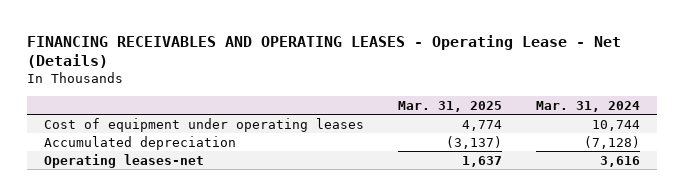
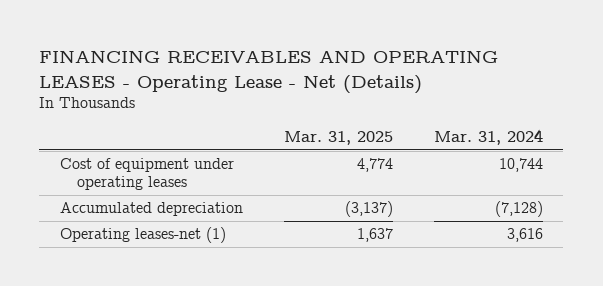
[43,153,204,168] Operating leases-net -> [59,227,226,244] Operating leases-net (1)

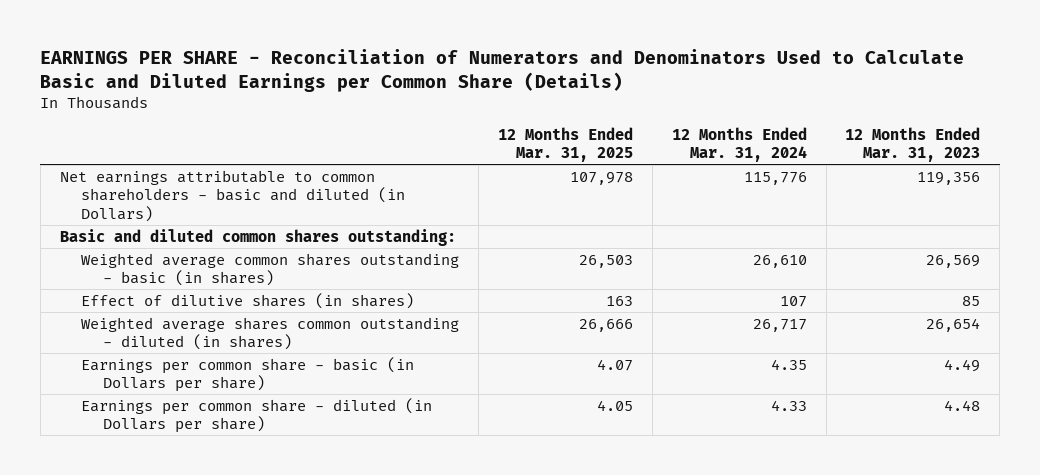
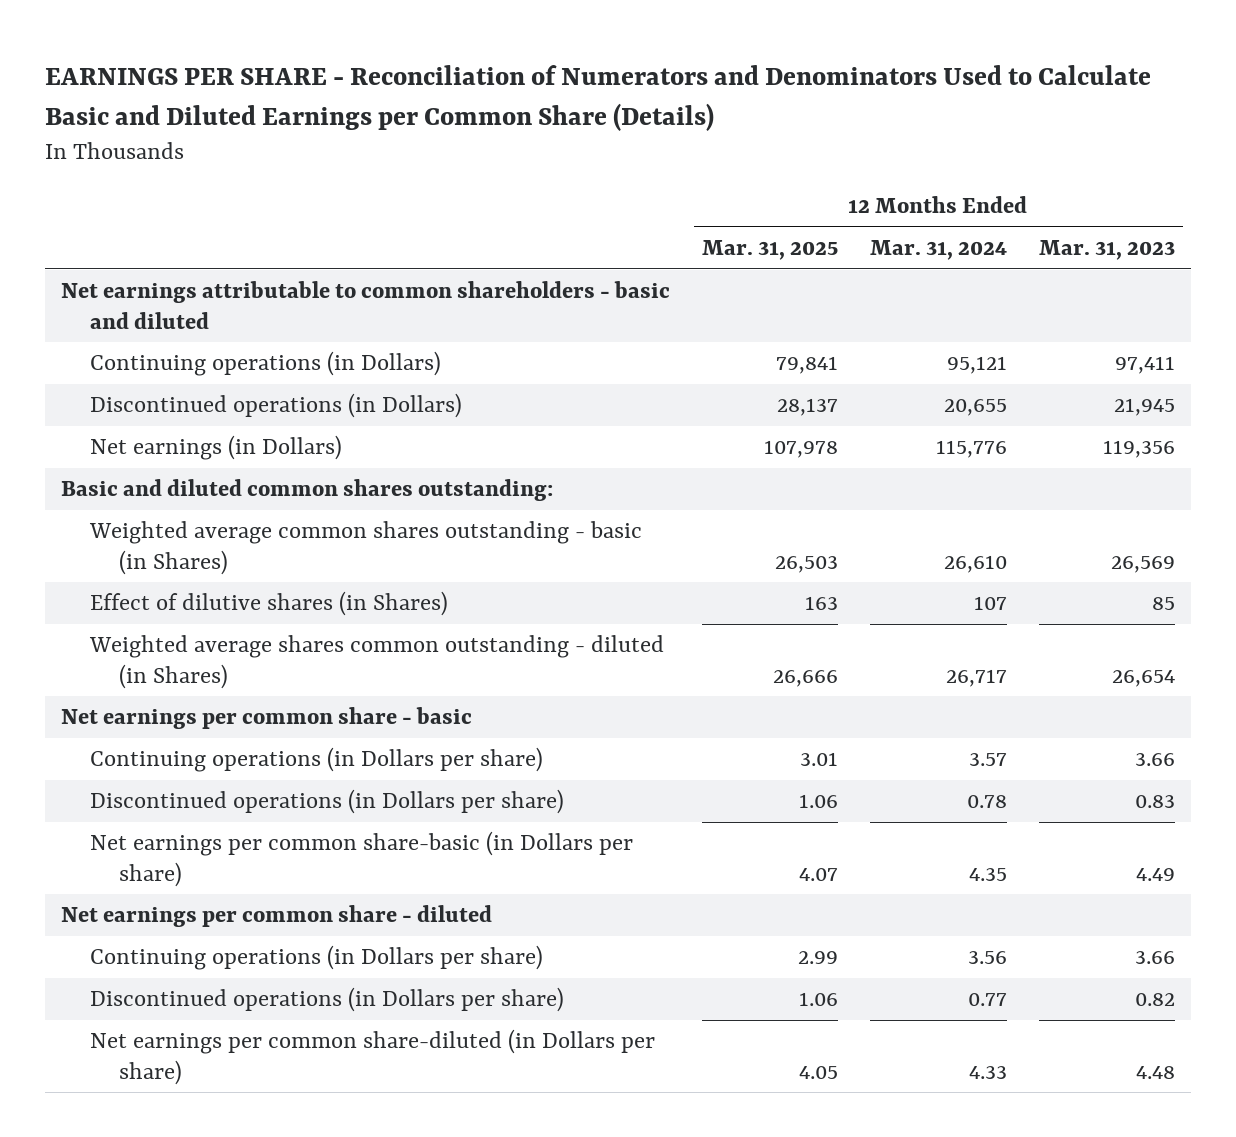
none -> [60,281,670,329] Net earnings attributable to common shareholders - basic and diluted
none -> [89,351,441,377] Continuing operations (in Dollars)
none -> [89,393,462,419] Discontinued operations (in Dollars)
[59,169,406,223] Net earnings attributable to common shareholders - basic and diluted (in Dollars) -> [89,435,342,461] Net earnings (in Dollars)
[81,252,460,287] Weighted average common shares outstanding - basic (in shares) -> [88,521,642,575] Weighted average common shares outstanding - basic (in Shares)
[81,292,415,309] Effect of dilutive shares (in shares) -> [89,591,448,617] Effect of dilutive shares (in Shares)
[81,316,460,351] Weighted average shares common outstanding - diluted (in shares) -> [88,635,664,689] Weighted average shares common outstanding - diluted (in Shares)
none -> [60,707,472,730] Net earnings per common share - basic
none -> [89,747,543,773] Continuing operations (in Dollars per share)
none -> [89,789,564,815] Discontinued operations (in Dollars per share)
[81,356,415,393] Earnings per common share - basic (in Dollars per share) -> [89,831,633,887] Net earnings per common share-basic (in Dollars per share)
none -> [60,905,492,928] Net earnings per common share - diluted
none -> [89,945,543,971] Continuing operations (in Dollars per share)
none -> [89,987,564,1013] Discontinued operations (in Dollars per share)
[81,397,433,434] Earnings per common share - diluted (in Dollars per share) -> [89,1029,655,1085] Net earnings per common share-diluted (in Dollars per share)

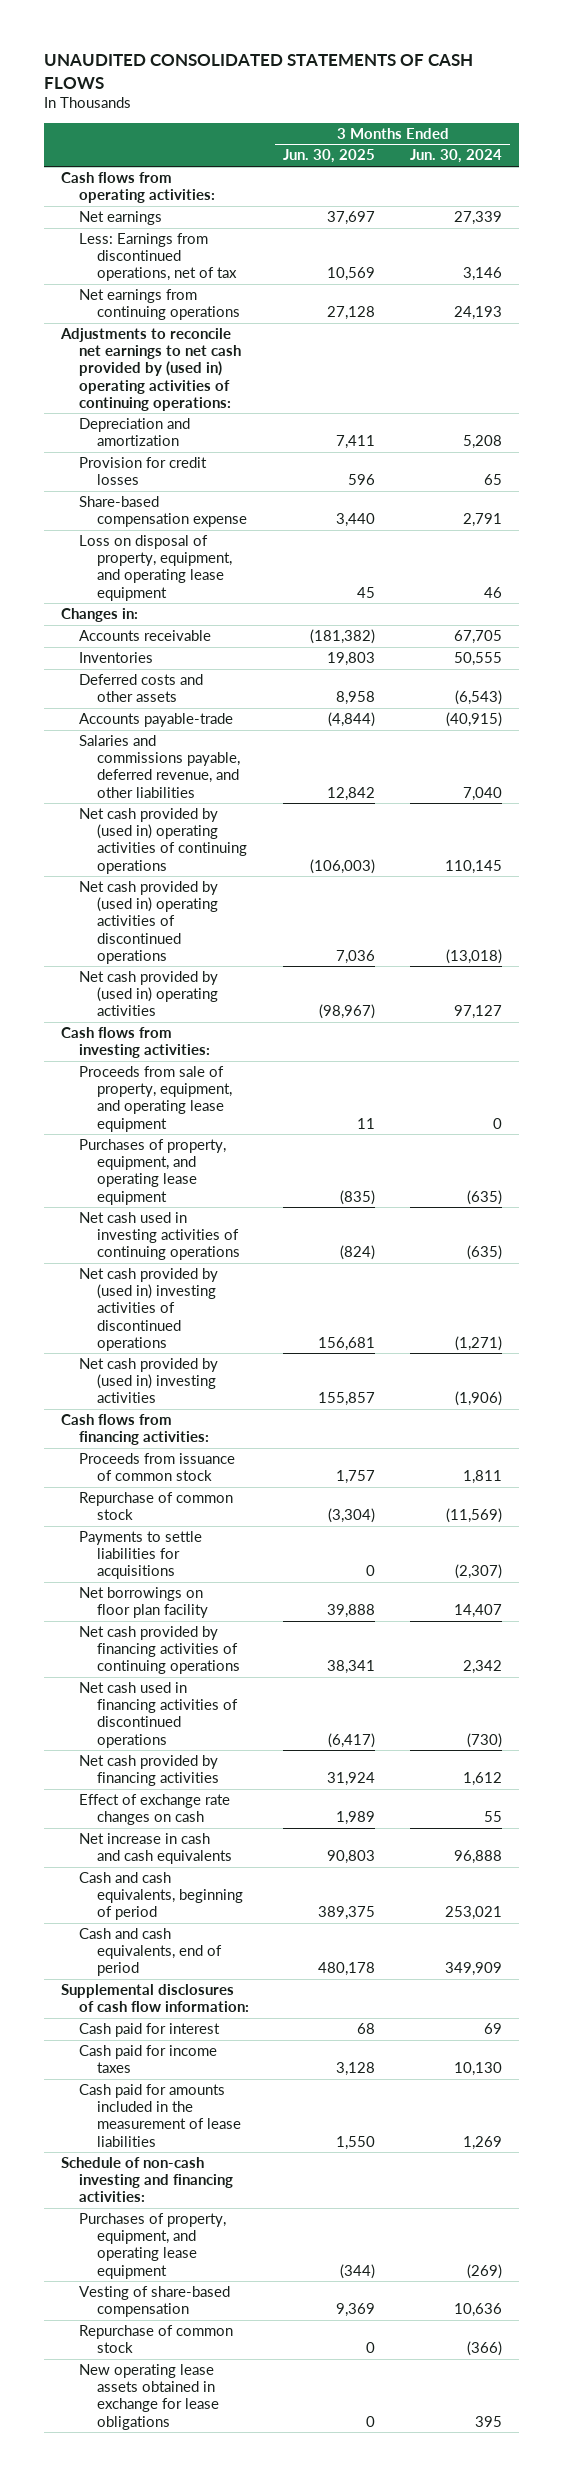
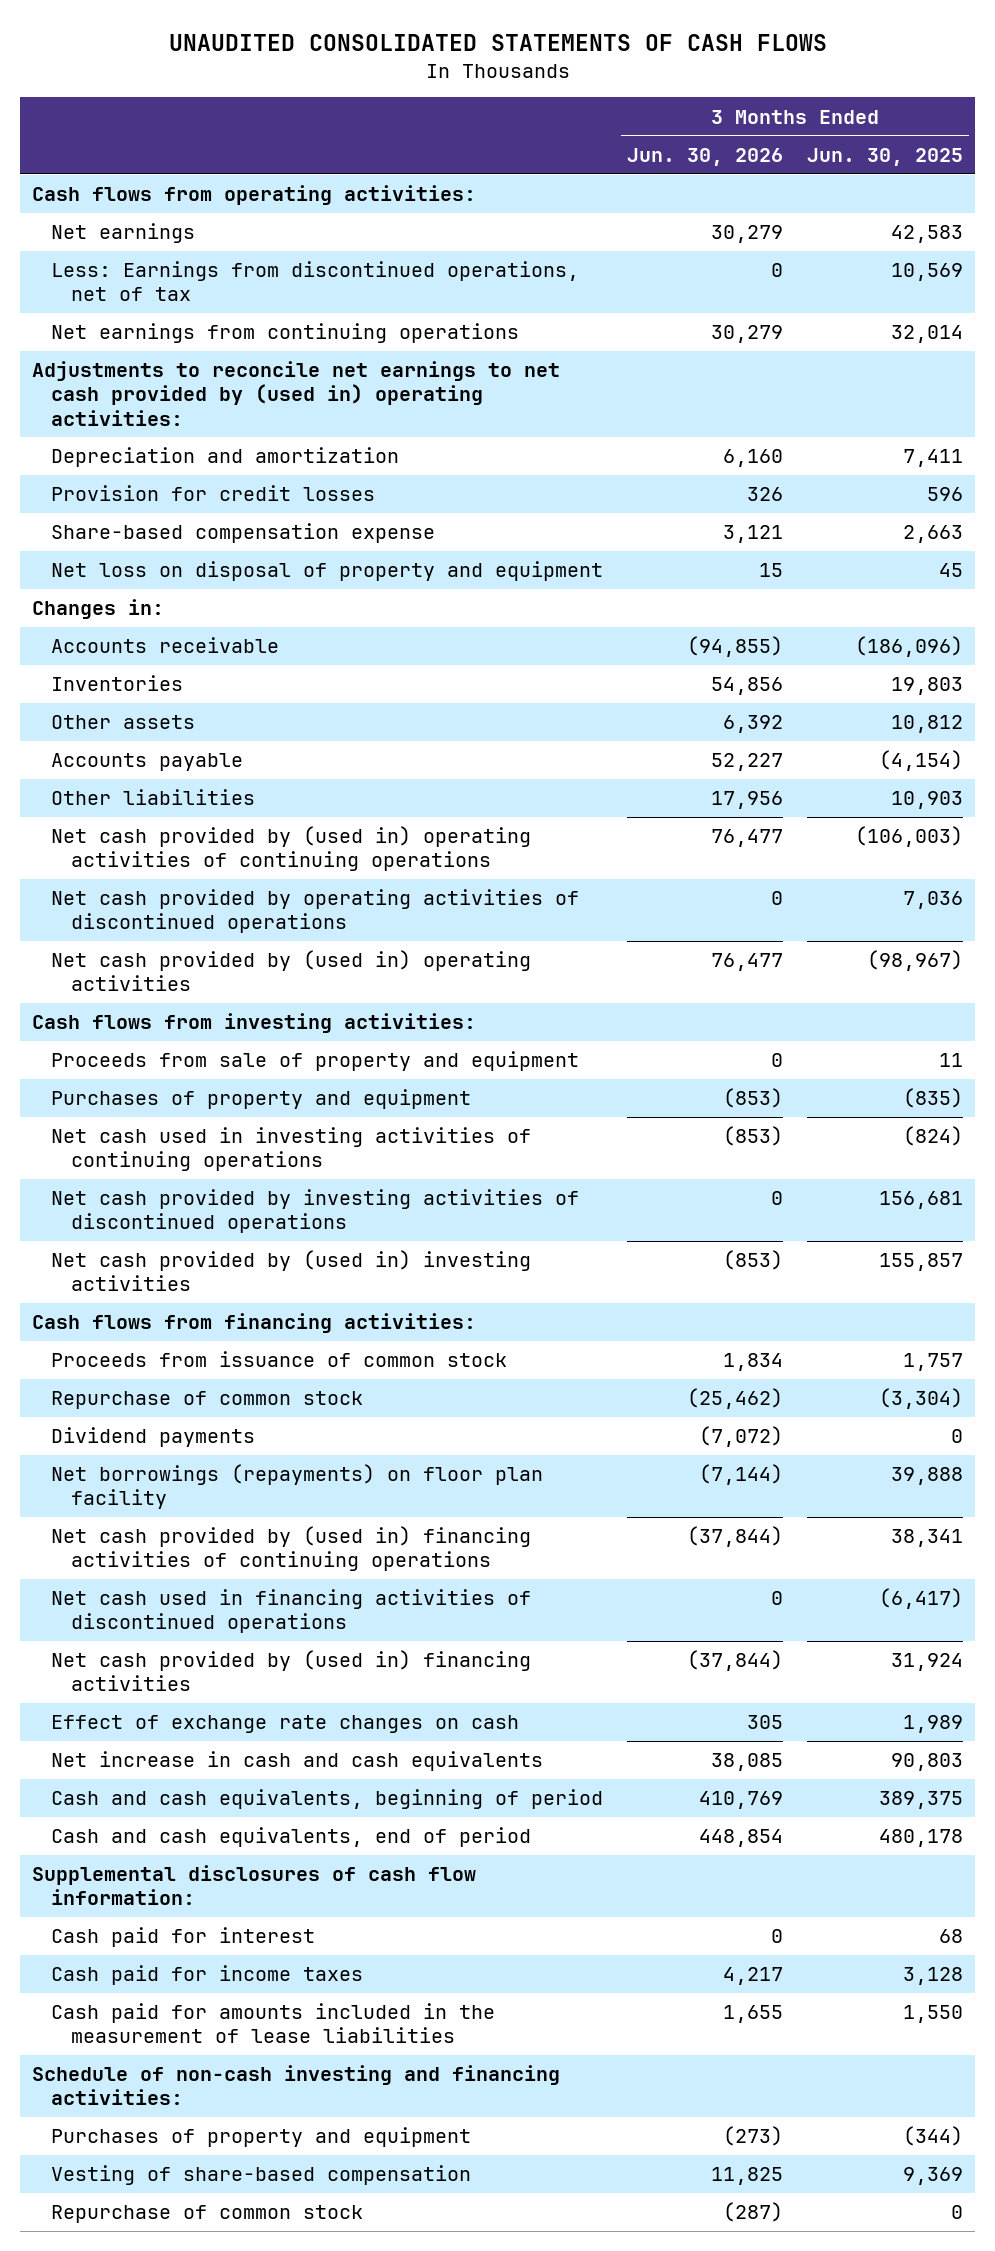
[409,149,502,164] Jun. 30, 2024 -> none
none -> [627,147,784,166] Jun. 30, 2026
[327,211,376,226] 37,697 -> [891,225,964,244] 42,583
[327,306,376,321] 27,128 -> [891,325,964,344] 32,014
[60,328,241,411] Adjustments to reconcile net earnings to net cash provided by (used in) operating activities of continuing operations: -> [31,361,560,426] Adjustments to reconcile net earnings to net cash provided by (used in) operating activities:
[336,513,376,528] 3,440 -> [903,525,964,544] 2,663
[78,535,232,601] Loss on disposal of property, equipment, and operating lease equipment -> [51,561,604,582] Net loss on disposal of property and equipment
[310,629,376,645] (181,382) -> [855,636,964,658] (186,096)
[78,735,240,798] Salaries and commissions payable, deferred revenue, and other liabilities -> none
[78,674,203,703] Deferred costs and other assets -> [51,715,196,730] Other assets
[336,691,376,706] 8,958 -> [891,715,964,734] 10,812
[78,713,233,728] Accounts payable-trade -> [51,753,244,772] Accounts payable
[328,712,376,728] (4,844) -> [879,750,964,772] (4,154)
none -> [51,789,256,806] Other liabilities
[78,881,218,964] Net cash provided by (used in) operating activities of discontinued operations -> [51,889,580,934] Net cash provided by operating activities of discontinued operations
[78,1066,232,1132] Proceeds from sale of property, equipment, and operating lease equipment -> [51,1051,580,1072] Proceeds from sale of property and equipment
[78,1139,226,1205] Purchases of property, equipment, and operating lease equipment -> [51,1089,472,1110] Purchases of property and equipment
[78,1268,218,1351] Net cash provided by (used in) investing activities of discontinued operations -> [51,1189,580,1234] Net cash provided by investing activities of discontinued operations
[78,1531,202,1580] Payments to settle liabilities for acquisitions -> none
none -> [51,1427,256,1448] Dividend payments
[78,1587,208,1619] Net borrowings on floor plan facility -> [51,1464,544,1510] Net borrowings (repayments) on floor plan facility
[78,1626,240,1675] Net cash provided by financing activities of continuing operations -> [51,1526,532,1572] Net cash provided by (used in) financing activities of continuing operations
[78,1755,219,1787] Net cash provided by financing activities -> [51,1650,532,1692] Net cash provided by (used in) financing activities
[78,2213,226,2279] Purchases of property, equipment, and operating lease equipment -> [51,2127,472,2148] Purchases of property and equipment
[78,2364,219,2430] New operating lease assets obtained in exchange for lease obligations -> none

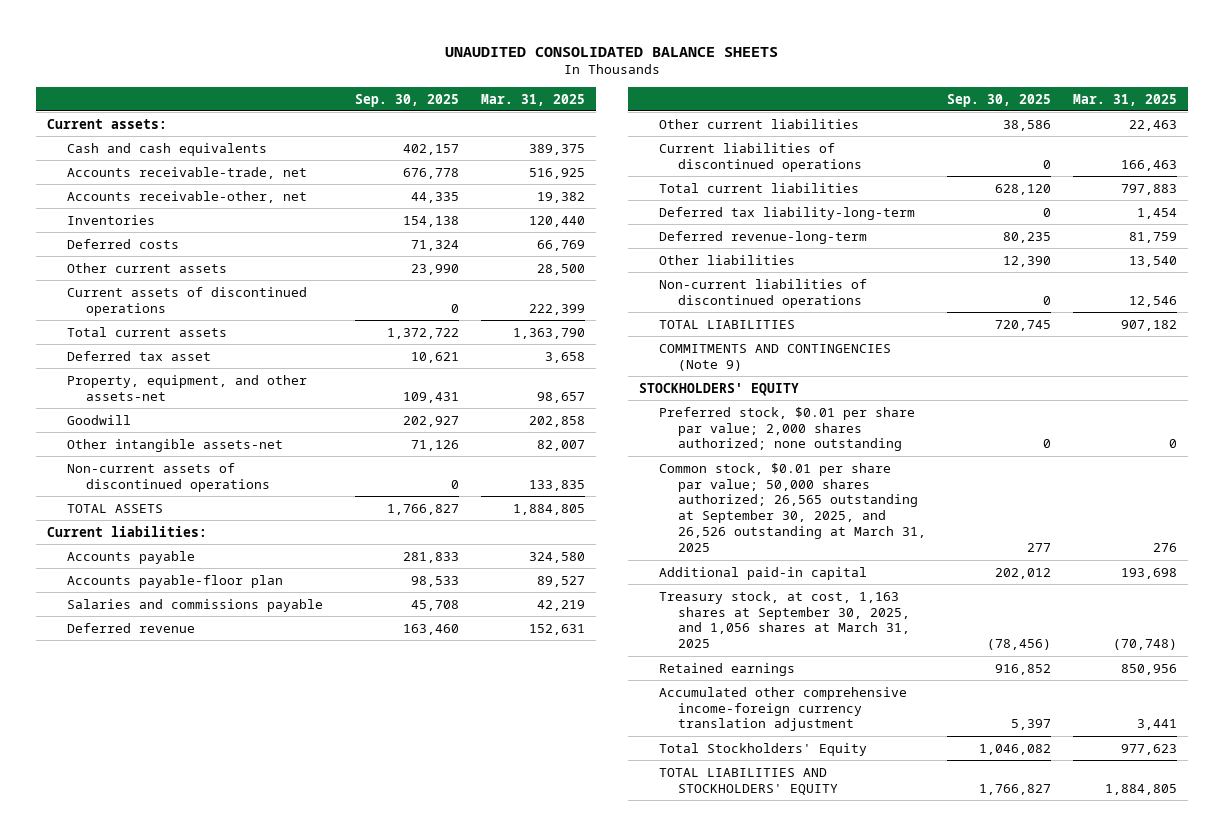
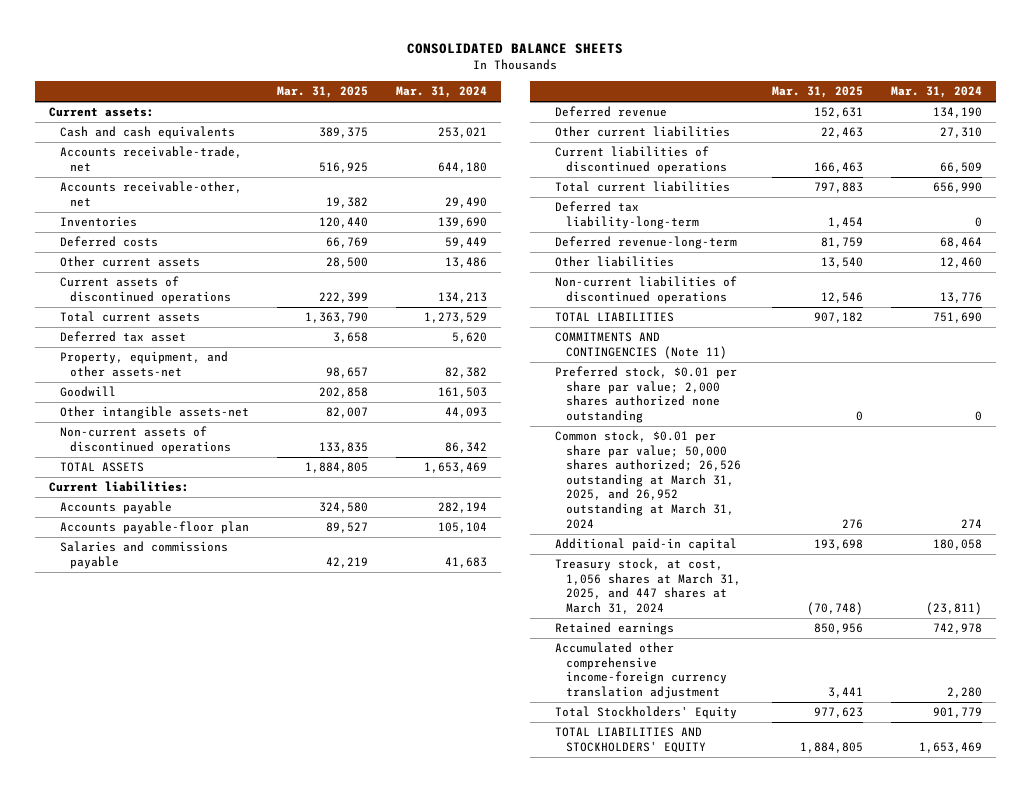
[445,46,779,57] UNAUDITED CONSOLIDATED BALANCE SHEETS -> [407,43,624,55] CONSOLIDATED BALANCE SHEETS
[355,93,460,107] Sep. 30, 2025 -> none
none -> [395,86,487,99] Mar. 31, 2024
[639,382,800,396] STOCKHOLDERS' EQUITY -> none
[658,343,891,371] COMMITMENTS AND CONTINGENCIES (Note 9) -> [555,332,728,359] COMMITMENTS AND CONTINGENCIES (Note 11)
[658,406,915,452] Preferred stock, $0.01 per share par value; 2,000 shares authorized; none outstanding -> [555,366,738,423] Preferred stock, $0.01 per share par value; 2,000 shares authorized none outstanding
[658,462,926,553] Common stock, $0.01 per share par value; 50,000 shares authorized; 26,565 outstanding at September 30, 2025, and 26,526 outstanding at March 31, 2025 -> [555,430,742,529] Common stock, $0.01 per share par value; 50,000 shares authorized; 26,526 outstanding at March 31, 2025, and 26,952 outstanding at March 31, 2024
[658,590,910,649] Treasury stock, at cost, 1,163 shares at September 30, 2025, and 1,056 shares at March 31, 2025 -> [555,558,742,614] Treasury stock, at cost, 1,056 shares at March 31, 2025, and 447 shares at March 31, 2024

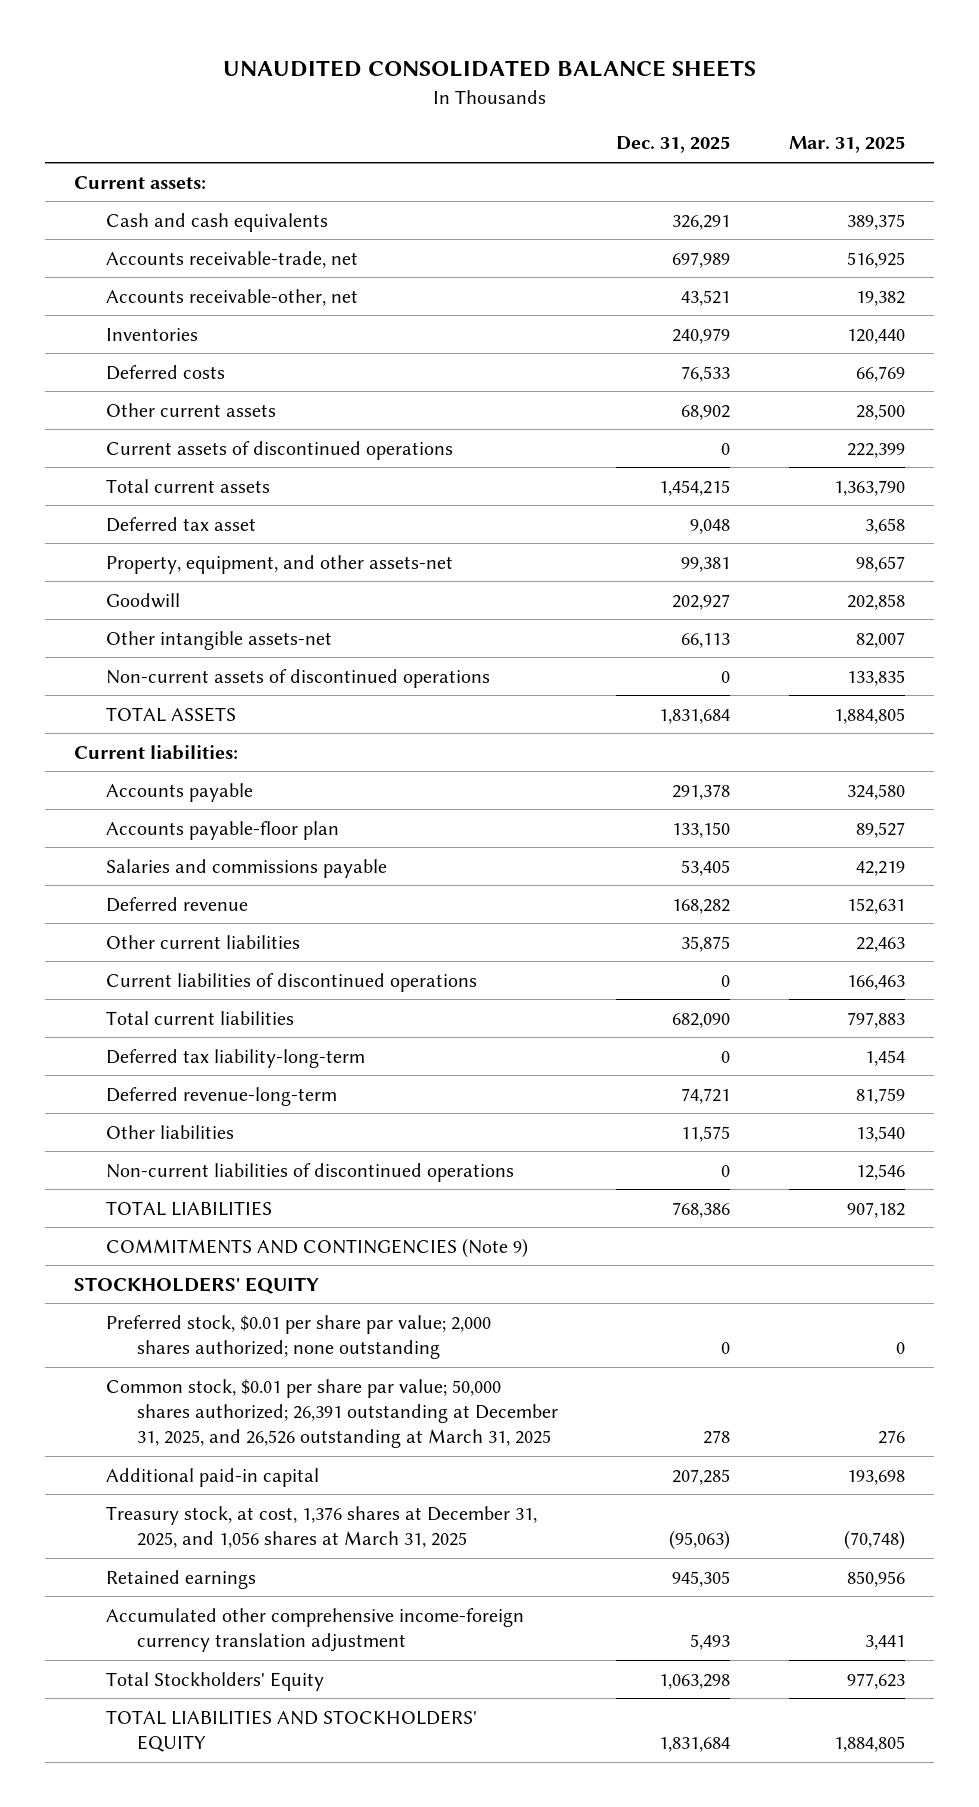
[407,43,624,55] CONSOLIDATED BALANCE SHEETS -> [222,60,756,78] UNAUDITED CONSOLIDATED BALANCE SHEETS
[395,86,487,99] Mar. 31, 2024 -> none
none -> [616,136,731,154] Dec. 31, 2025
[555,332,728,359] COMMITMENTS AND CONTINGENCIES (Note 11) -> [105,1237,528,1258] COMMITMENTS AND CONTINGENCIES (Note 9)
none -> [74,1276,320,1294] STOCKHOLDERS' EQUITY
[555,366,738,423] Preferred stock, $0.01 per share par value; 2,000 shares authorized none outstanding -> [105,1314,491,1359] Preferred stock, $0.01 per share par value; 2,000 shares authorized; none outstanding
[555,430,742,529] Common stock, $0.01 per share par value; 50,000 shares authorized; 26,526 outstanding at March 31, 2025, and 26,952 outstanding at March 31, 2024 -> [105,1378,559,1449] Common stock, $0.01 per share par value; 50,000 shares authorized; 26,391 outstanding at December 31, 2025, and 26,526 outstanding at March 31, 2025
[555,558,742,614] Treasury stock, at cost, 1,056 shares at March 31, 2025, and 447 shares at March 31, 2024 -> [105,1505,537,1548] Treasury stock, at cost, 1,376 shares at December 31, 2025, and 1,056 shares at March 31, 2025

